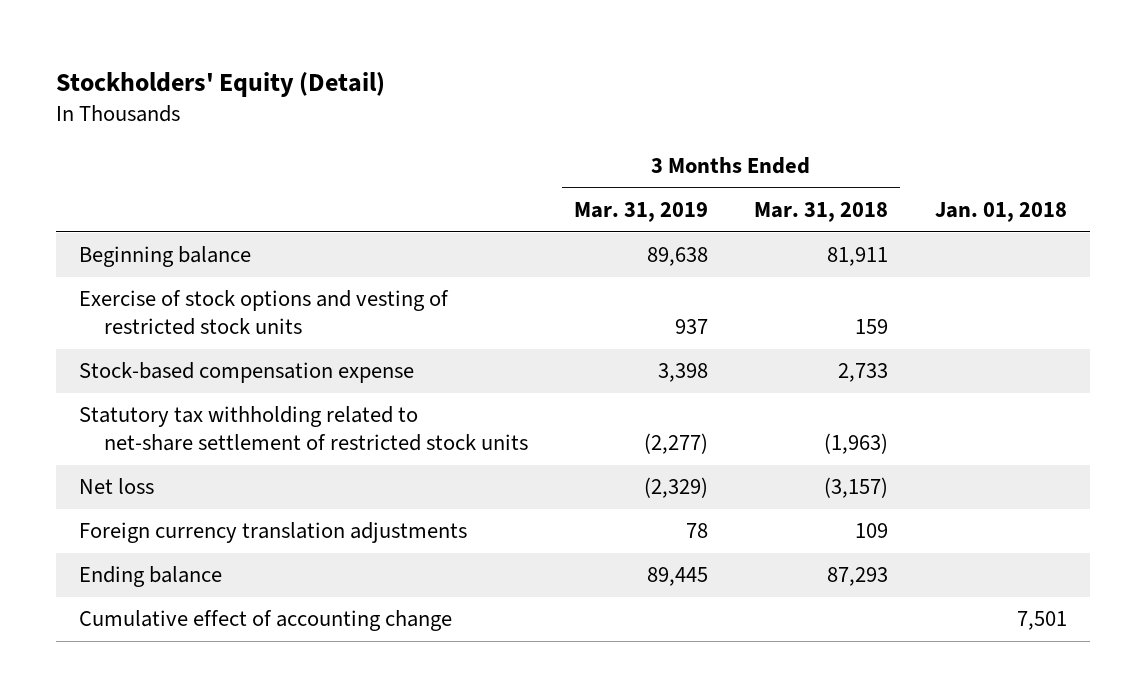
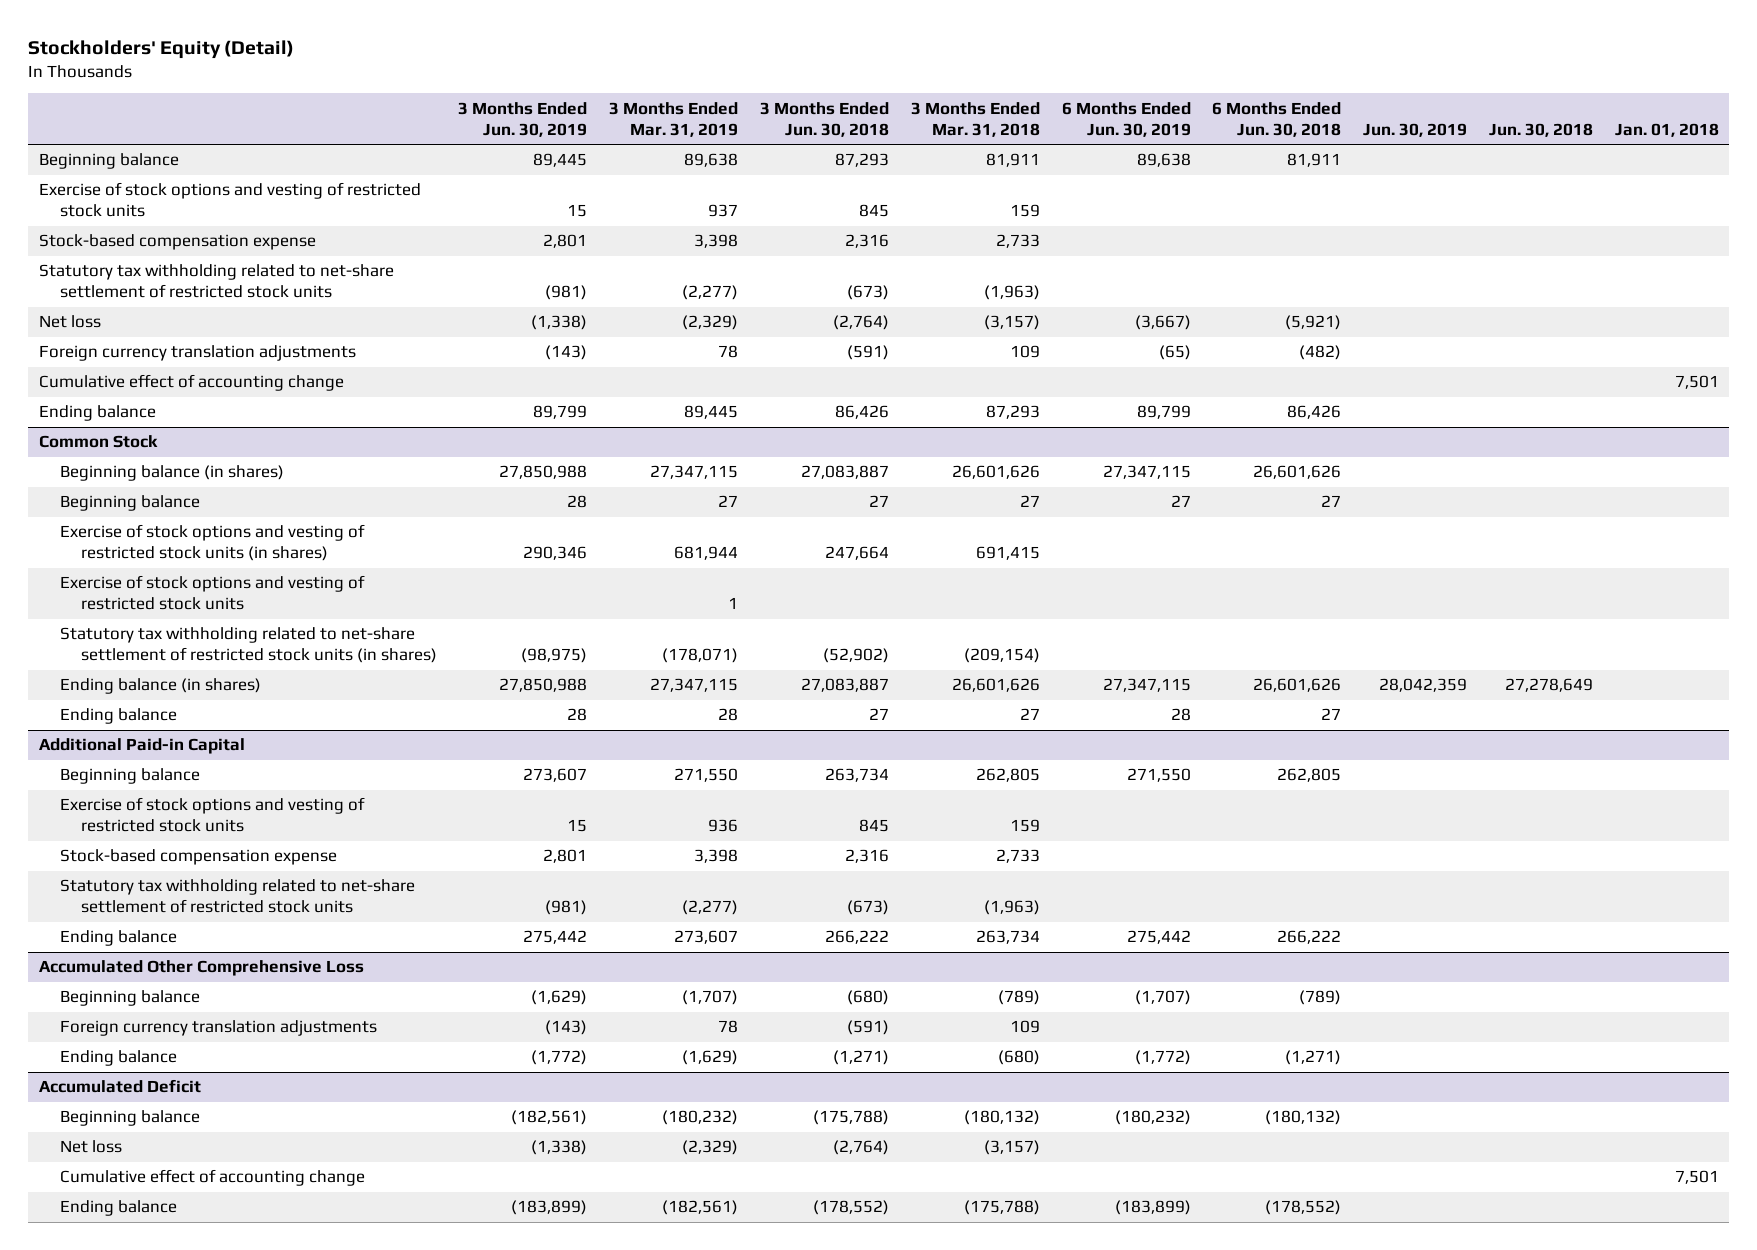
none -> [458,101,588,137] 3 Months Ended Jun. 30, 2019
none -> [760,101,890,137] 3 Months Ended Jun. 30, 2018
none -> [1061,101,1191,137] 6 Months Ended Jun. 30, 2019
none -> [1212,101,1342,137] 6 Months Ended Jun. 30, 2018
none -> [1363,122,1468,137] Jun. 30, 2019
none -> [1488,122,1593,137] Jun. 30, 2018
none -> [38,374,344,392] Cumulative effect of accounting change
none -> [38,435,158,449] Common Stock
none -> [59,465,284,482] Beginning balance (in shares)
none -> [59,495,200,512] Beginning balance
none -> [59,524,365,562] Exercise of stock options and vesting of restricted stock units (in shares)
none -> [59,575,365,611] Exercise of stock options and vesting of restricted stock units
none -> [59,627,437,664] Statutory tax withholding related to net-share settlement of restricted stock units (in shares)
none -> [59,678,261,695] Ending balance (in shares)
none -> [59,708,177,725] Ending balance
none -> [38,738,245,755] Additional Paid-in Capital
none -> [59,768,200,785] Beginning balance
none -> [59,797,365,833] Exercise of stock options and vesting of restricted stock units
none -> [59,849,337,866] Stock-based compensation expense
none -> [59,879,415,914] Statutory tax withholding related to net-share settlement of restricted stock units
none -> [59,930,177,947] Ending balance
none -> [38,960,364,977] Accumulated Other Comprehensive Loss
none -> [59,990,200,1007] Beginning balance
none -> [59,1020,377,1037] Foreign currency translation adjustments
none -> [59,1050,177,1067] Ending balance
none -> [38,1079,201,1094] Accumulated Deficit
none -> [59,1110,200,1127] Beginning balance
none -> [59,1140,122,1154] Net loss
none -> [59,1200,177,1217] Ending balance

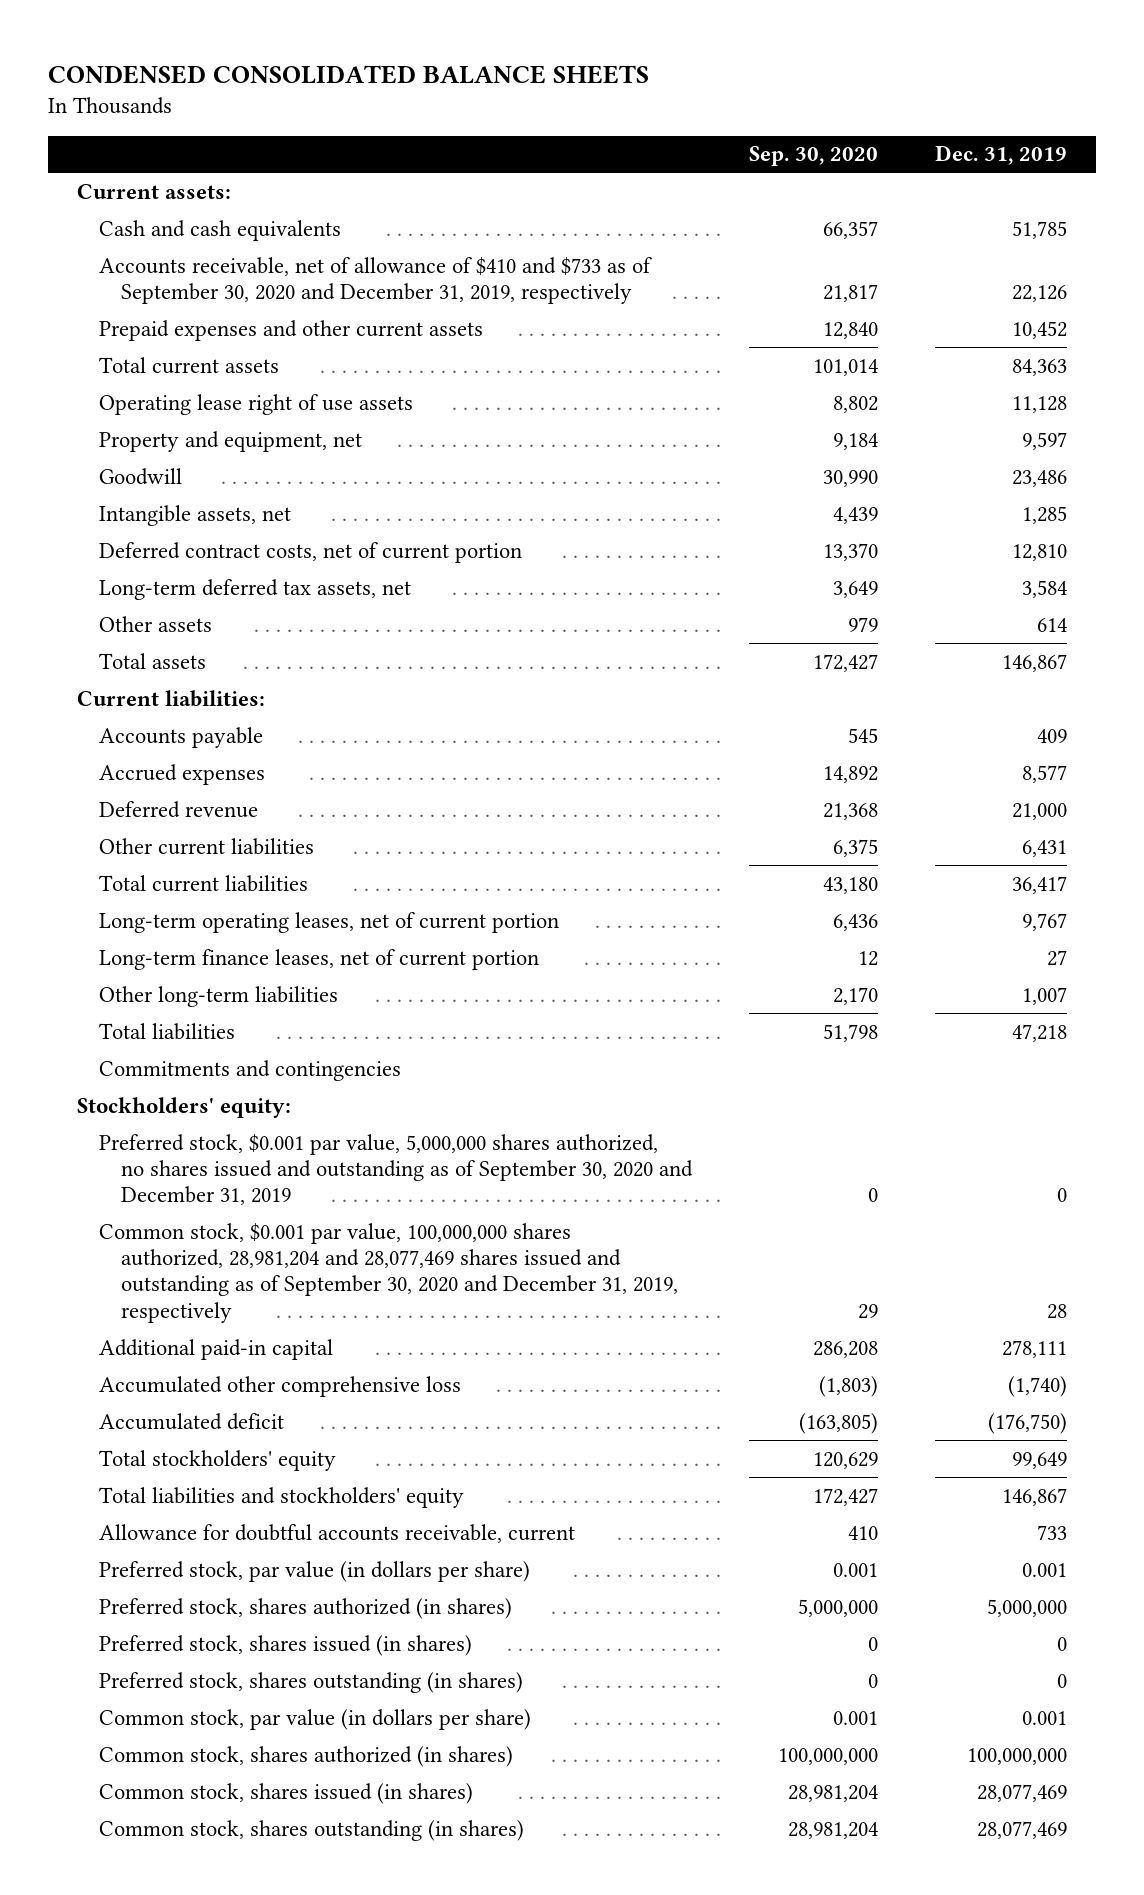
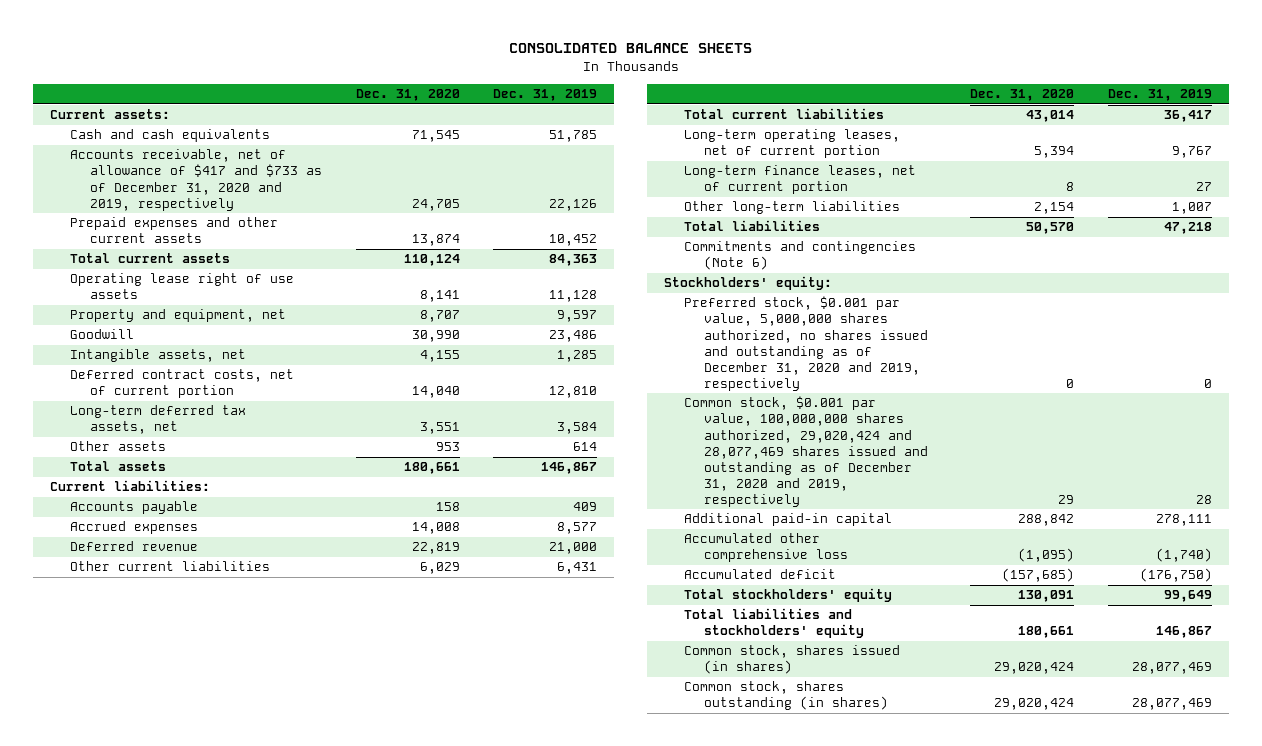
[48,65,650,85] CONDENSED CONSOLIDATED BALANCE SHEETS -> [508,43,752,54] CONSOLIDATED BALANCE SHEETS
[749,146,879,167] Sep. 30, 2020 -> none
none -> [355,89,460,102] Dec. 31, 2020
[99,256,653,304] Accounts receivable, net of allowance of $410 and $733 as of September 30, 2020 and December 31, 2019, respectively -> [69,149,322,211] Accounts receivable, net of allowance of $417 and $733 as of December 31, 2020 and 2019, respectively
[99,1059,402,1081] Commitments and contingencies -> [684,241,917,271] Commitments and contingencies (Note 6)
[99,1133,694,1206] Preferred stock, $0.001 par value, 5,000,000 shares authorized, no shares issued and outstanding as of September 30, 2020 and December 31, 2019 -> [684,296,928,391] Preferred stock, $0.001 par value, 5,000,000 shares authorized, no shares issued and outstanding as of December 31, 2020 and 2019, respectively
[99,1222,679,1323] Common stock, $0.001 par value, 100,000,000 shares authorized, 28,981,204 and 28,077,469 shares issued and outstanding as of September 30, 2020 and December 31, 2019, respectively -> [684,396,928,507] Common stock, $0.001 par value, 100,000,000 shares authorized, 29,020,424 and 28,077,469 shares issued and outstanding as of December 31, 2020 and 2019, respectively
[99,1523,576,1543] Allowance for doubtful accounts receivable, current -> none
[99,1560,531,1582] Preferred stock, par value (in dollars per share) -> none
[99,1597,513,1619] Preferred stock, shares authorized (in shares) -> none
[99,1634,473,1656] Preferred stock, shares issued (in shares) -> none
[99,1671,524,1693] Preferred stock, shares outstanding (in shares) -> none
[99,1708,532,1730] Common stock, par value (in dollars per share) -> none
[99,1745,514,1767] Common stock, shares authorized (in shares) -> none

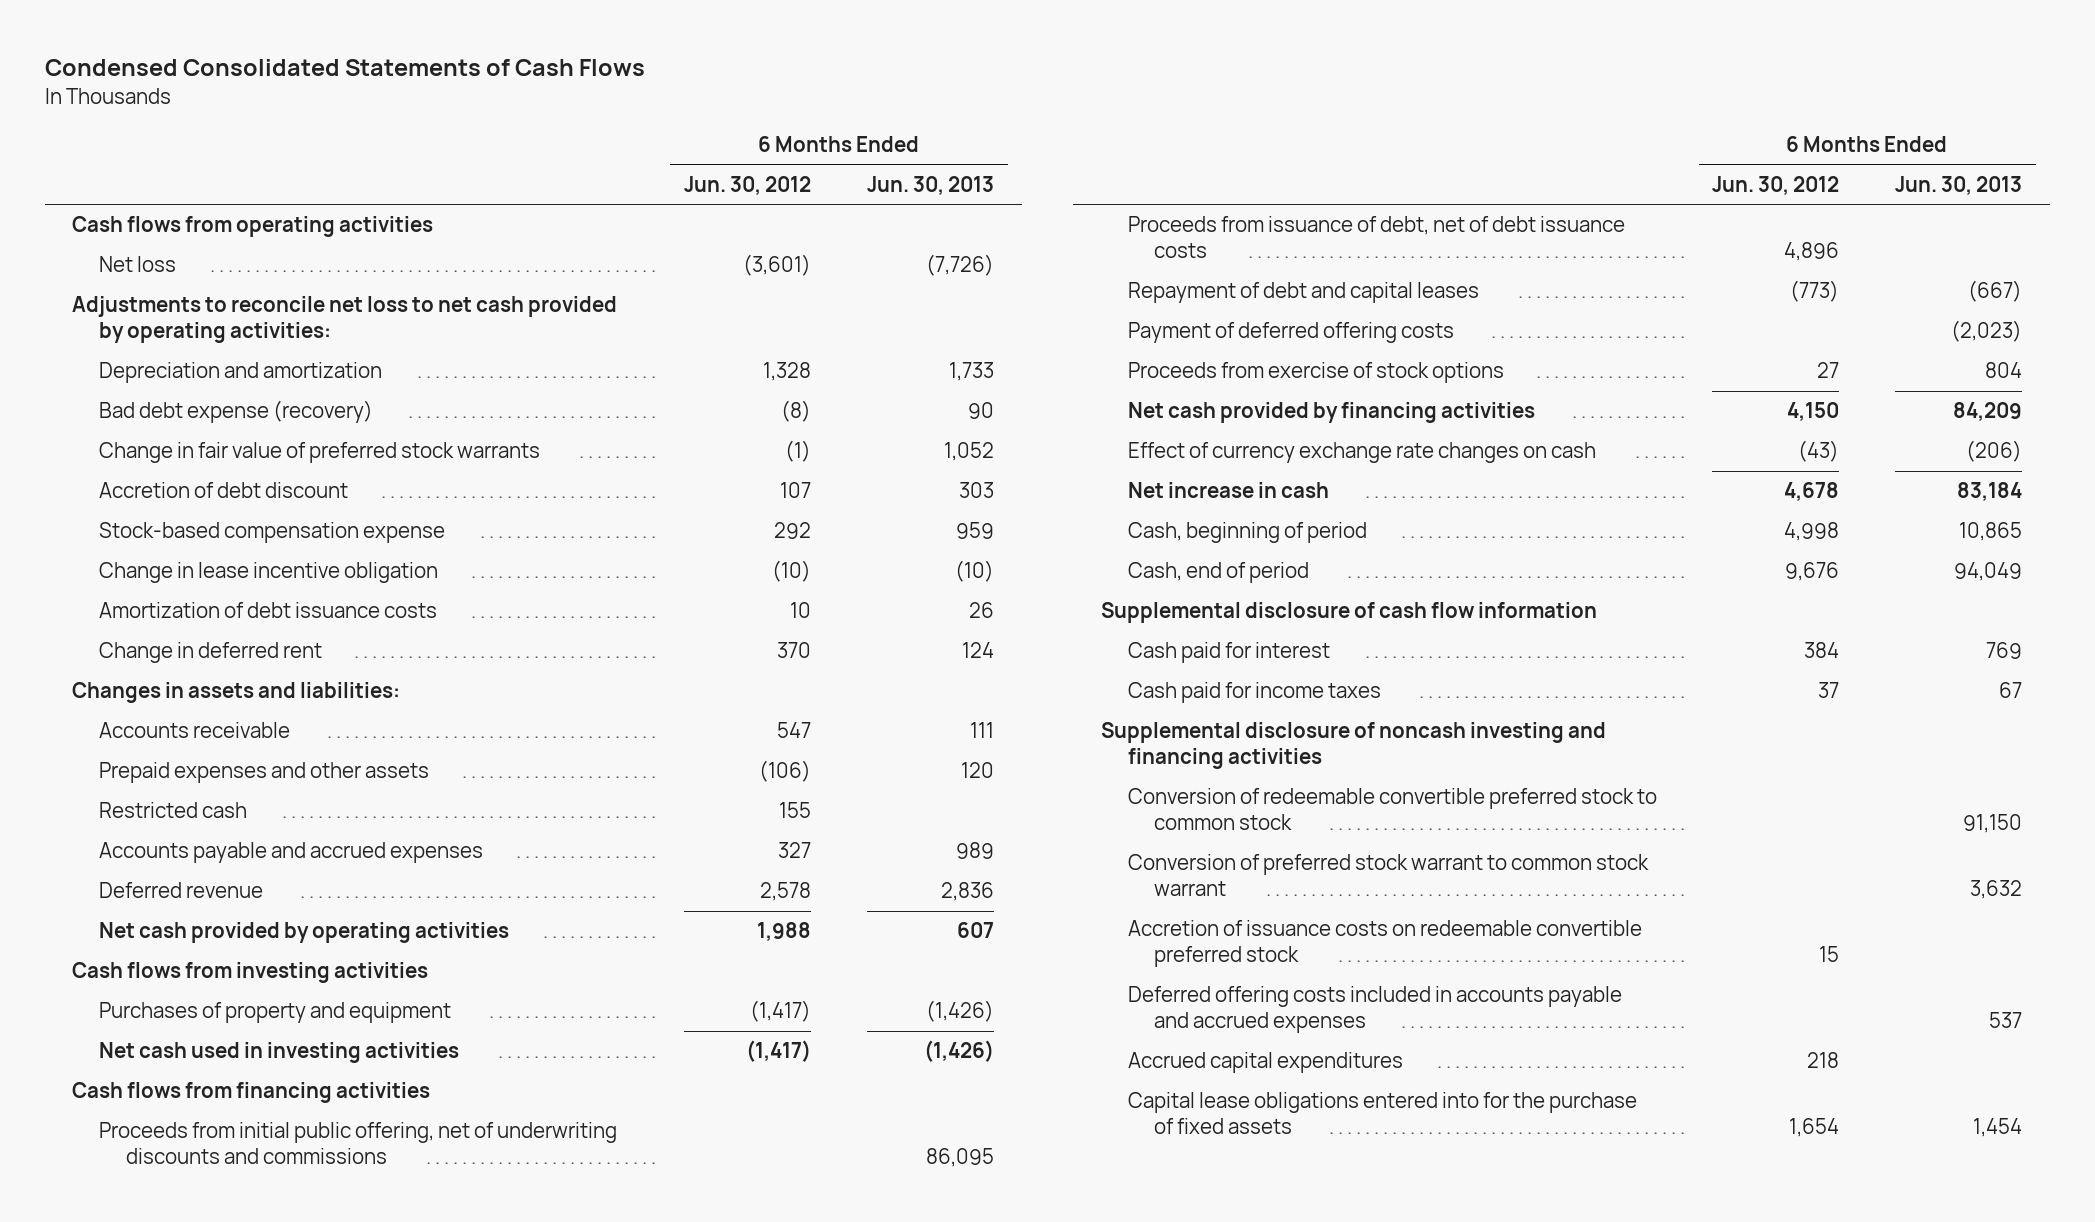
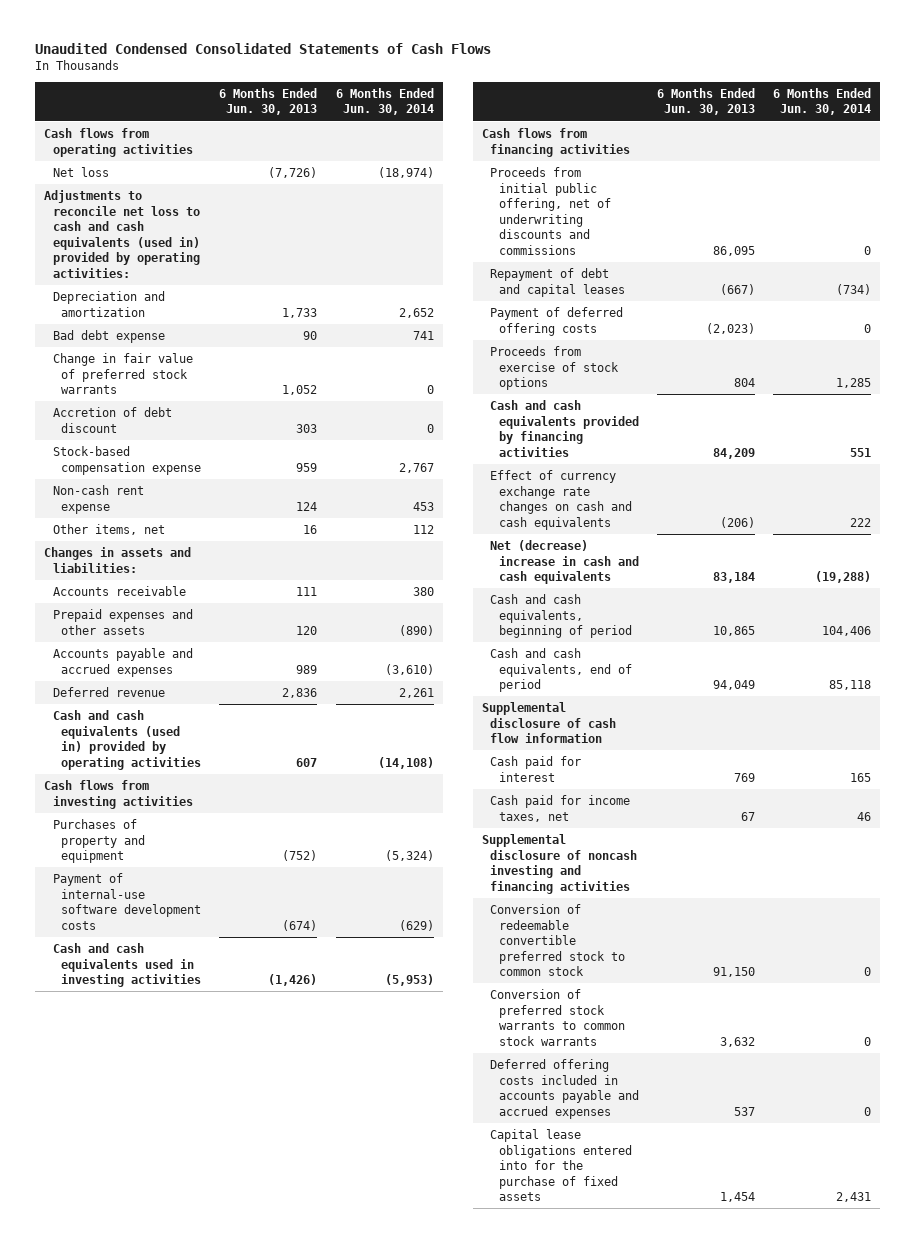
[44,59,645,77] Condensed Consolidated Statements of Cash Flows -> [35,42,492,54] Unaudited Condensed Consolidated Statements of Cash Flows
[684,175,812,195] Jun. 30, 2012 -> none
none -> [335,87,434,116] 6 Months Ended Jun. 30, 2014
[72,296,618,344] Adjustments to reconcile net loss to net cash provided by operating activities: -> [44,190,200,278] Adjustments to reconcile net loss to cash and cash equivalents (used in) provided by operating activities:
[99,400,374,424] Bad debt expense (recovery) -> [52,330,165,344] Bad debt expense
[99,562,439,584] Change in lease incentive obligation -> none
[99,602,438,619] Amortization of debt issuance costs -> none
[99,642,323,664] Change in deferred rent -> [52,485,144,514] Non-cash rent expense
none -> [52,524,165,536] Other items, net
[99,802,248,819] Restricted cash -> none
[99,922,510,944] Net cash provided by operating activities -> [52,710,202,770] Cash and cash equivalents (used in) provided by operating activities
[925,1000,994,1023] (1,426) -> [282,850,318,862] (752)
none -> [52,873,202,930] Payment of internal-use software development costs
[99,1042,460,1064] Net cash used in investing activities -> [52,943,202,988] Cash and cash equivalents used in investing activities
[1127,216,1625,259] Proceeds from issuance of debt, net of debt issuance costs -> none
[1127,402,1535,424] Net cash provided by financing activities -> [490,400,639,457] Cash and cash equivalents provided by financing activities
[1127,442,1596,464] Effect of currency exchange rate changes on cash -> [490,470,632,530] Effect of currency exchange rate changes on cash and cash equivalents
[1127,482,1329,499] Net increase in cash -> [490,540,639,585] Net (decrease) increase in cash and cash equivalents
[1127,522,1367,544] Cash, beginning of period -> [490,594,632,639] Cash and cash equivalents, beginning of period
[1127,562,1309,584] Cash, end of period -> [490,648,632,693] Cash and cash equivalents, end of period
[1127,682,1381,704] Cash paid for income taxes -> [490,795,631,822] Cash paid for income taxes, net
[1127,920,1642,968] Accretion of issuance costs on redeemable convertible preferred stock -> none
[1127,854,1649,897] Conversion of preferred stock warrant to common stock warrant -> [490,989,625,1046] Conversion of preferred stock warrants to common stock warrants
[1127,1052,1403,1074] Accrued capital expenditures -> none

